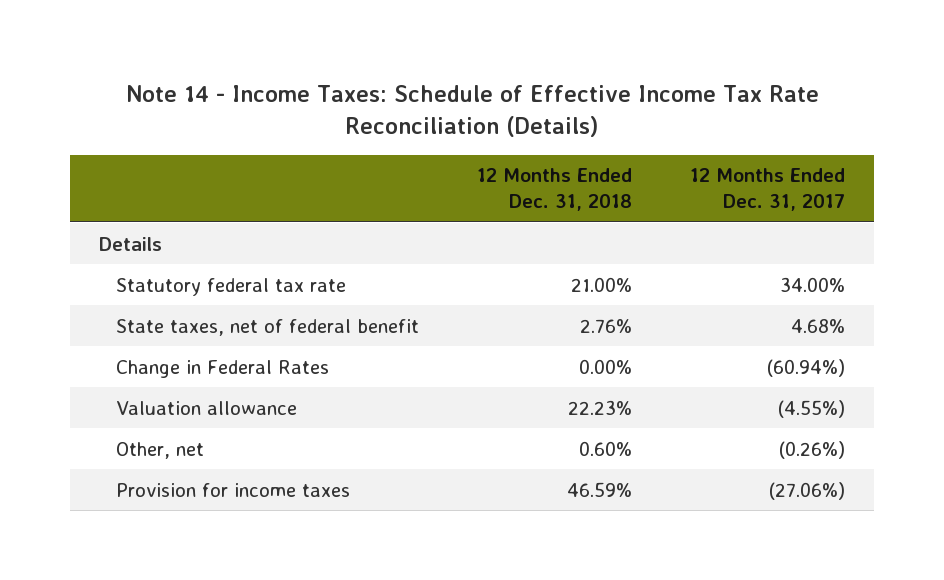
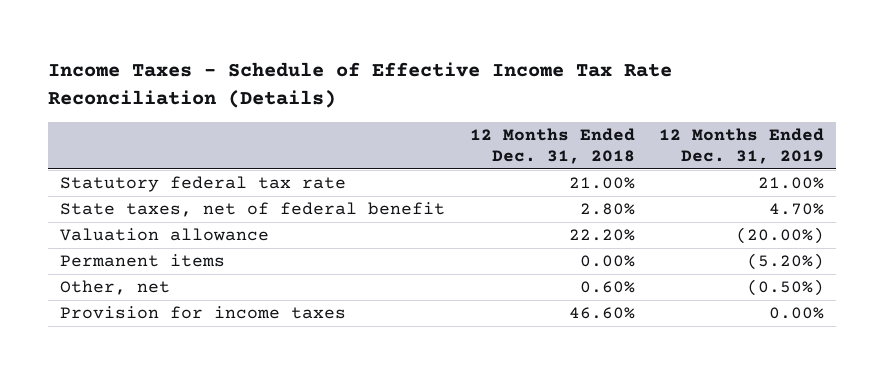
[126,85,820,137] Note 14 - Income Taxes: Schedule of Effective Income Tax Rate Reconciliation (Details) -> [47,61,672,108] Income Taxes - Schedule of Effective Income Tax Rate Reconciliation (Details)
[690,168,846,212] 12 Months Ended Dec. 31, 2017 -> none
none -> [659,127,825,165] 12 Months Ended Dec. 31, 2019
[99,236,163,251] Details -> none
[115,359,329,378] Change in Federal Rates -> none
[579,318,632,333] 2.76% -> [579,203,635,216] 2.80%
[567,399,632,415] 22.23% -> [568,229,635,242] 22.20%
none -> [60,254,226,268] Permanent items
[566,481,632,497] 46.59% -> [568,307,635,320] 46.60%

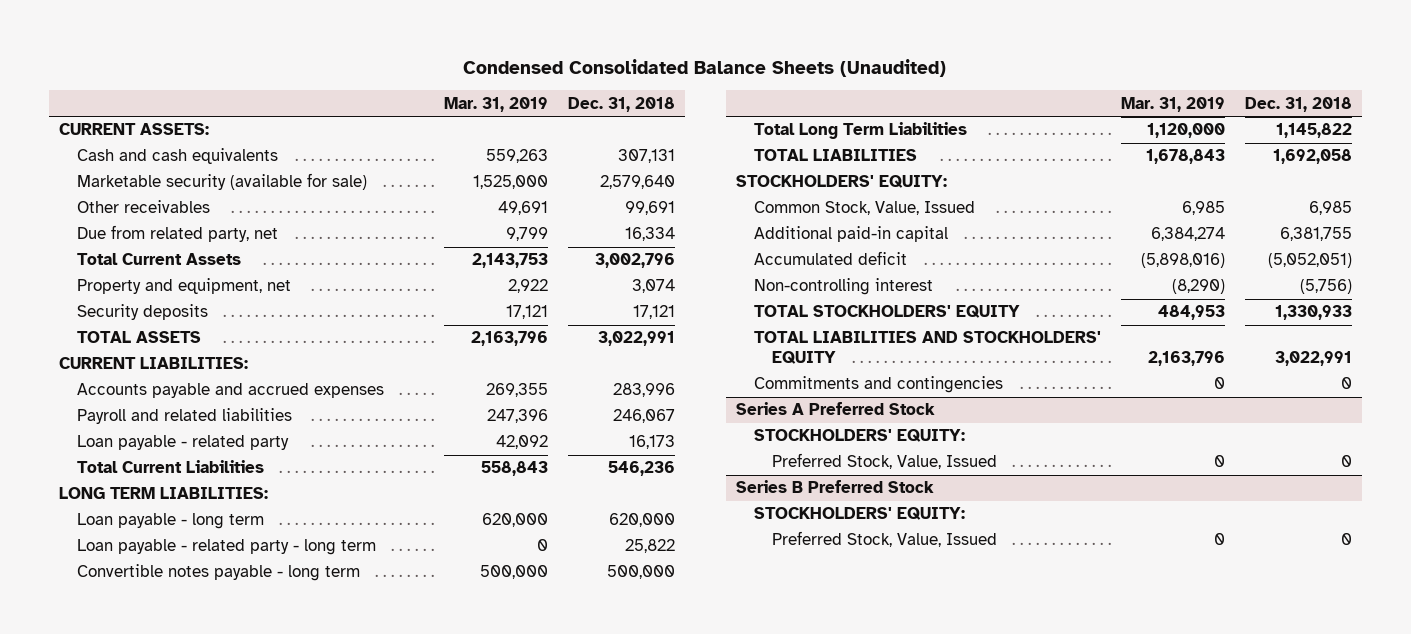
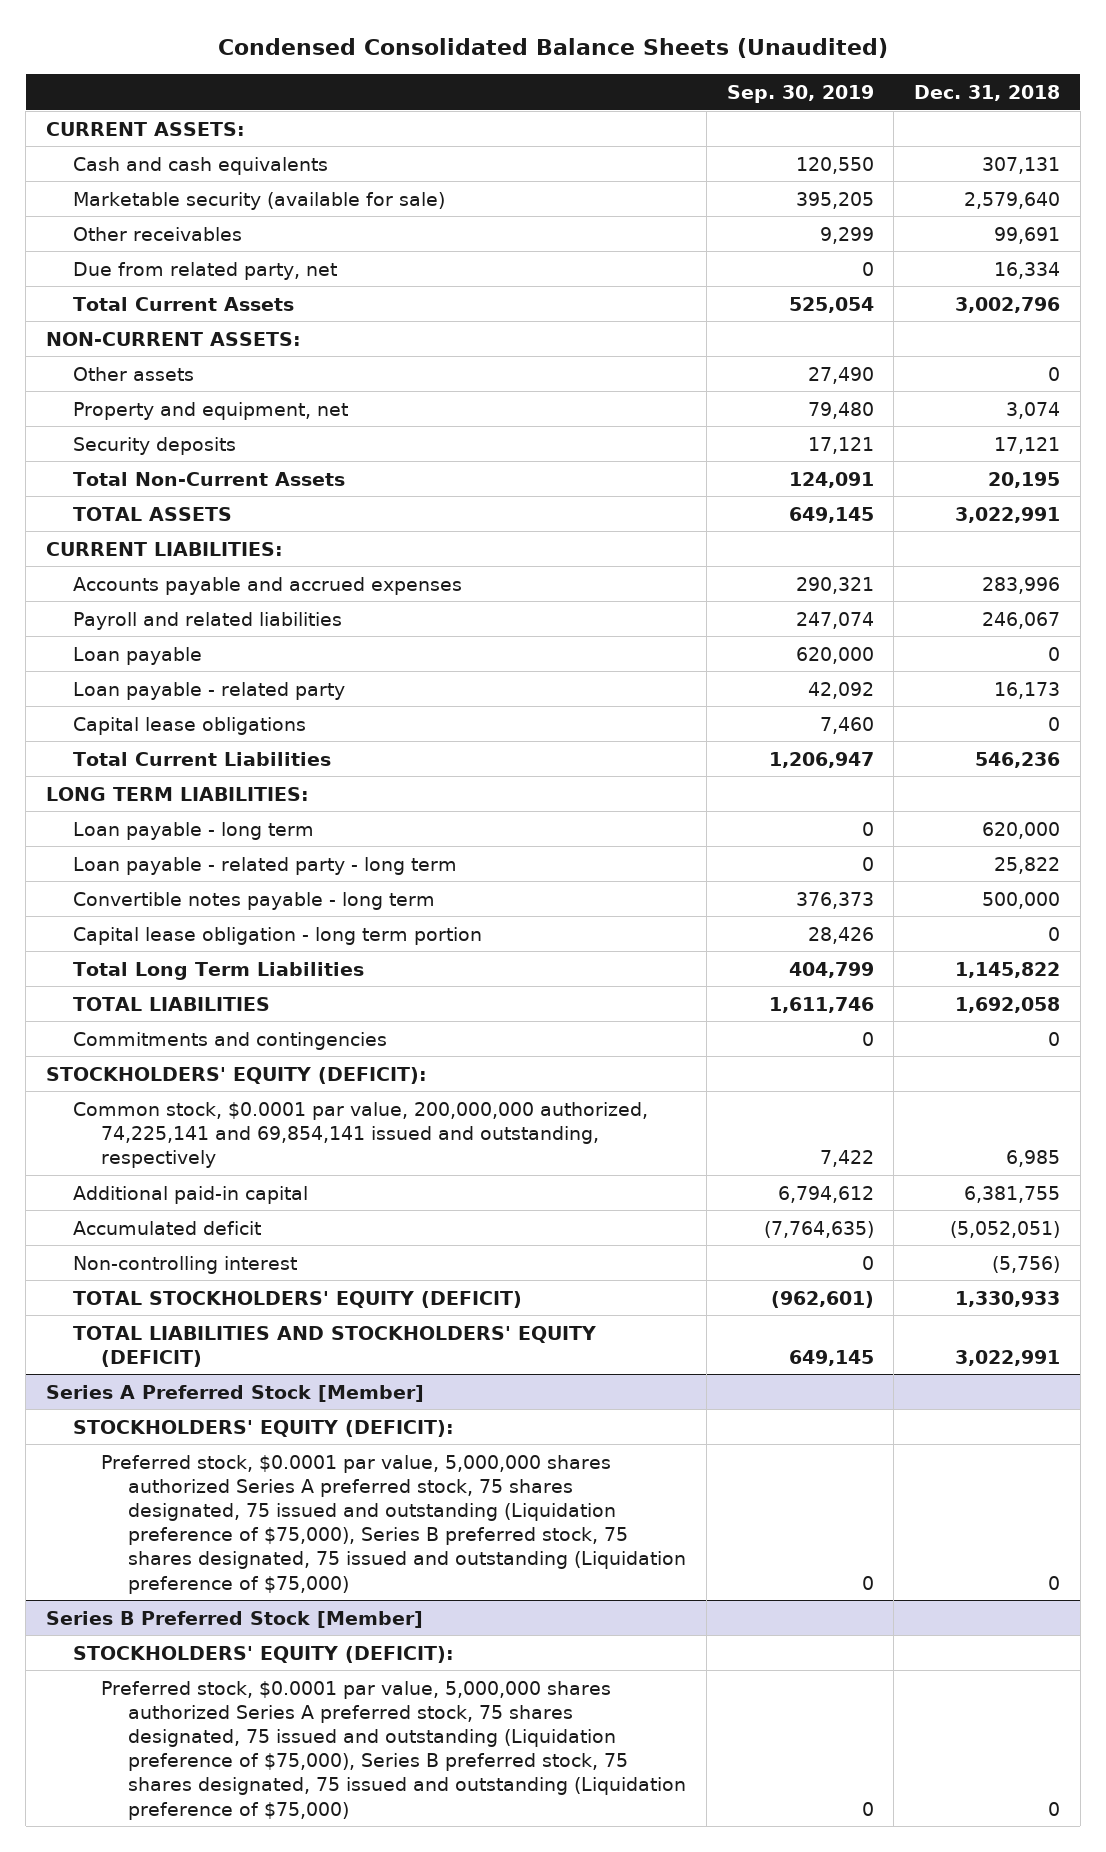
[443,96,548,112] Mar. 31, 2019 -> none
none -> [726,84,874,103] Sep. 30, 2019
none -> [46,331,302,346] NON-CURRENT ASSETS:
none -> [73,366,195,381] Other assets
none -> [73,471,346,486] Total Non-Current Assets
none -> [73,646,203,665] Loan payable
none -> [73,716,307,735] Capital lease obligations
none -> [73,926,483,945] Capital lease obligation - long term portion
[753,376,1003,394] Commitments and contingencies -> [73,1031,388,1050] Commitments and contingencies
[735,175,947,189] STOCKHOLDERS' EQUITY: -> [46,1066,428,1084] STOCKHOLDERS' EQUITY (DEFICIT):
[753,201,975,216] Common Stock, Value, Issued -> [73,1101,649,1168] Common stock, $0.0001 par value, 200,000,000 authorized, 74,225,141 and 69,854,141 issued and outstanding, respectively
[753,305,1020,319] TOTAL STOCKHOLDERS' EQUITY -> [73,1290,523,1308] TOTAL STOCKHOLDERS' EQUITY (DEFICIT)
[753,331,1101,365] TOTAL LIABILITIES AND STOCKHOLDERS' EQUITY -> [73,1325,597,1367] TOTAL LIABILITIES AND STOCKHOLDERS' EQUITY (DEFICIT)
[735,402,935,416] Series A Preferred Stock -> [46,1384,425,1402] Series A Preferred Stock [Member]
[753,429,965,443] STOCKHOLDERS' EQUITY: -> [73,1419,455,1437] STOCKHOLDERS' EQUITY (DEFICIT):
[771,453,997,470] Preferred Stock, Value, Issued -> [100,1454,687,1594] Preferred stock, $0.0001 par value, 5,000,000 shares authorized Series A preferred stock, 75 shares designated, 75 issued and outstanding (Liquidation preference of $75,000), Series B preferred stock, 75 shares designated, 75 issued and outstanding (Liquidation preference of $75,000)
[735,480,934,494] Series B Preferred Stock -> [46,1610,424,1628] Series B Preferred Stock [Member]
[753,507,965,521] STOCKHOLDERS' EQUITY: -> [73,1645,455,1663] STOCKHOLDERS' EQUITY (DEFICIT):
[771,531,997,548] Preferred Stock, Value, Issued -> [100,1680,687,1820] Preferred stock, $0.0001 par value, 5,000,000 shares authorized Series A preferred stock, 75 shares designated, 75 issued and outstanding (Liquidation preference of $75,000), Series B preferred stock, 75 shares designated, 75 issued and outstanding (Liquidation preference of $75,000)

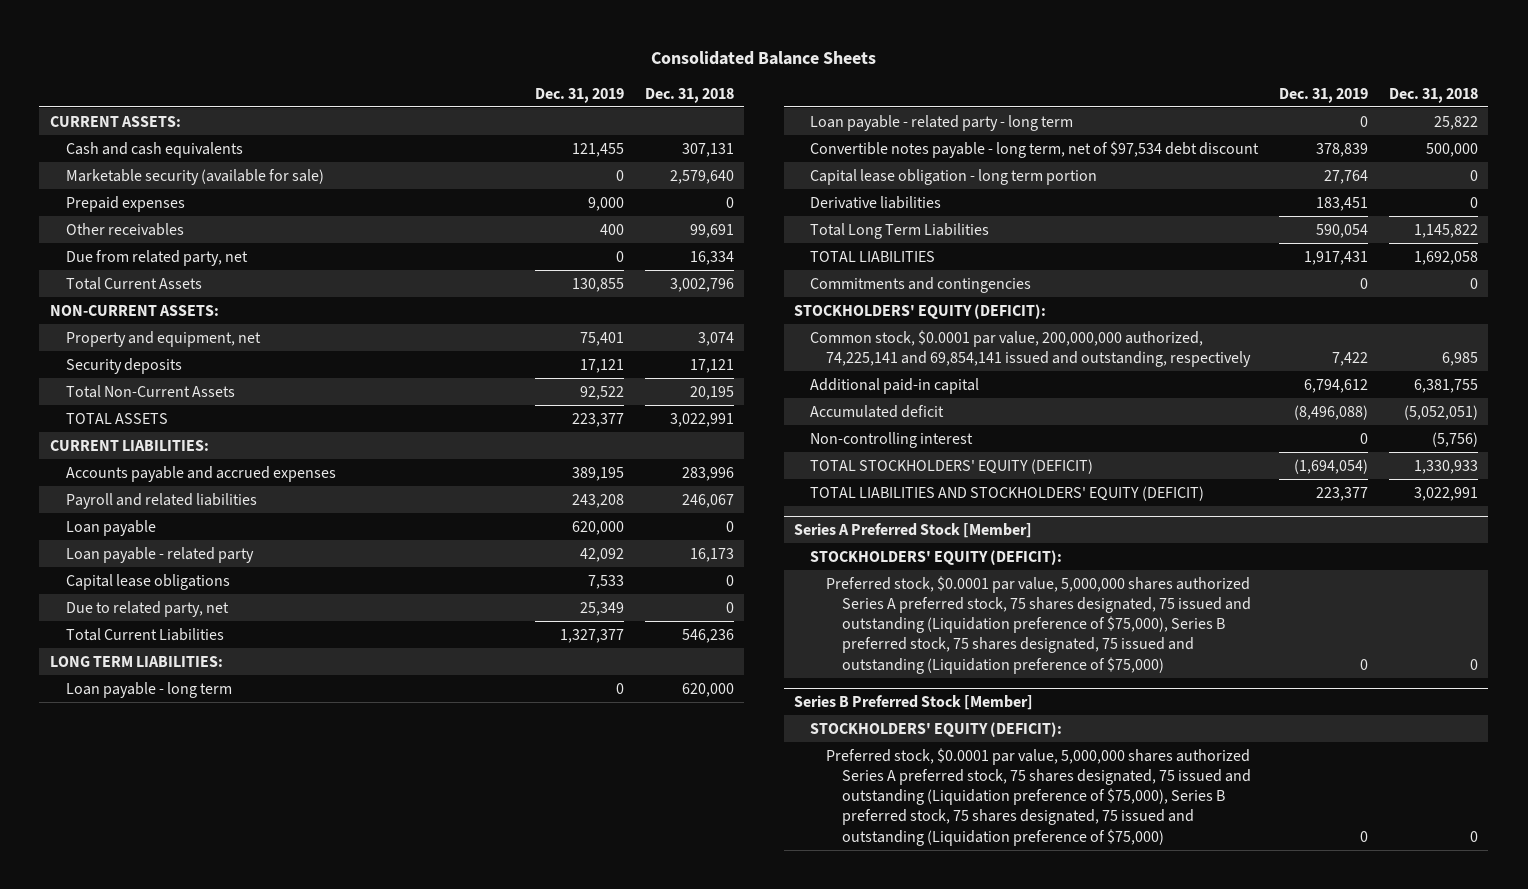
[218,38,889,59] Condensed Consolidated Balance Sheets (Unaudited) -> [650,51,876,66] Consolidated Balance Sheets
[726,84,874,103] Sep. 30, 2019 -> none
none -> [534,87,624,103] Dec. 31, 2019
none -> [65,195,185,212] Prepaid expenses
[73,366,195,381] Other assets -> none
none -> [65,600,229,617] Due to related party, net
[73,891,436,910] Convertible notes payable - long term -> [810,140,1260,158] Convertible notes payable - long term, net of $97,534 debt discount
none -> [810,195,942,209] Derivative liabilities

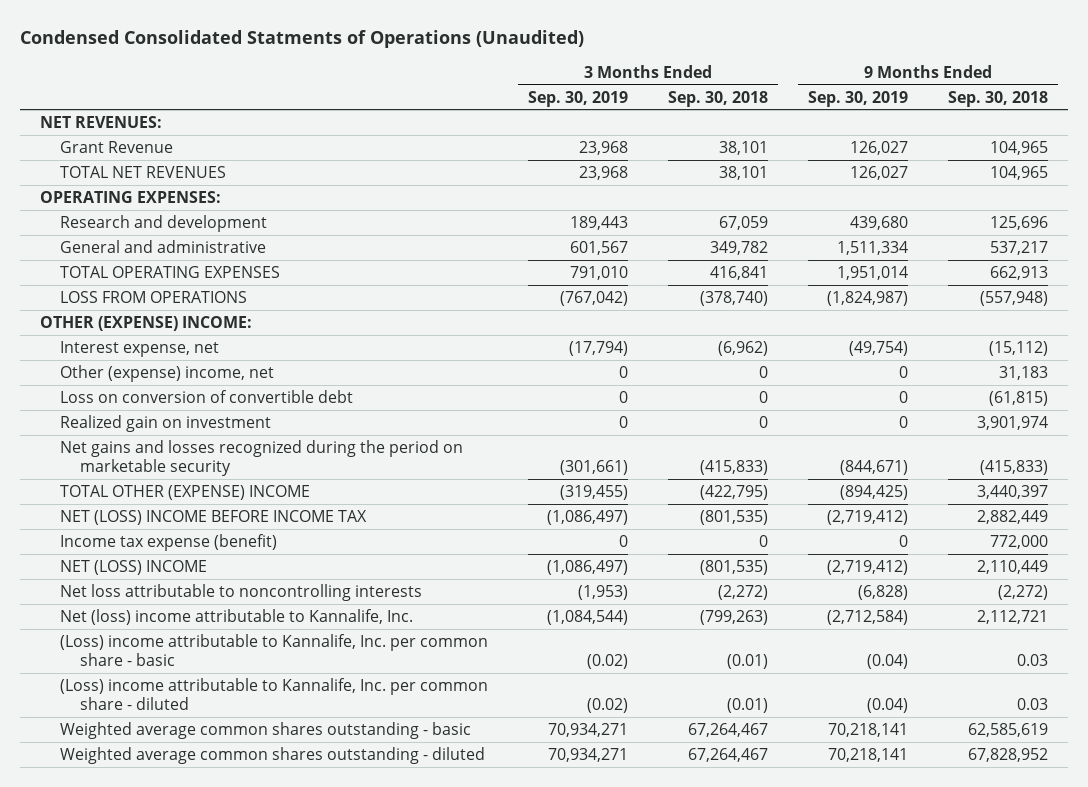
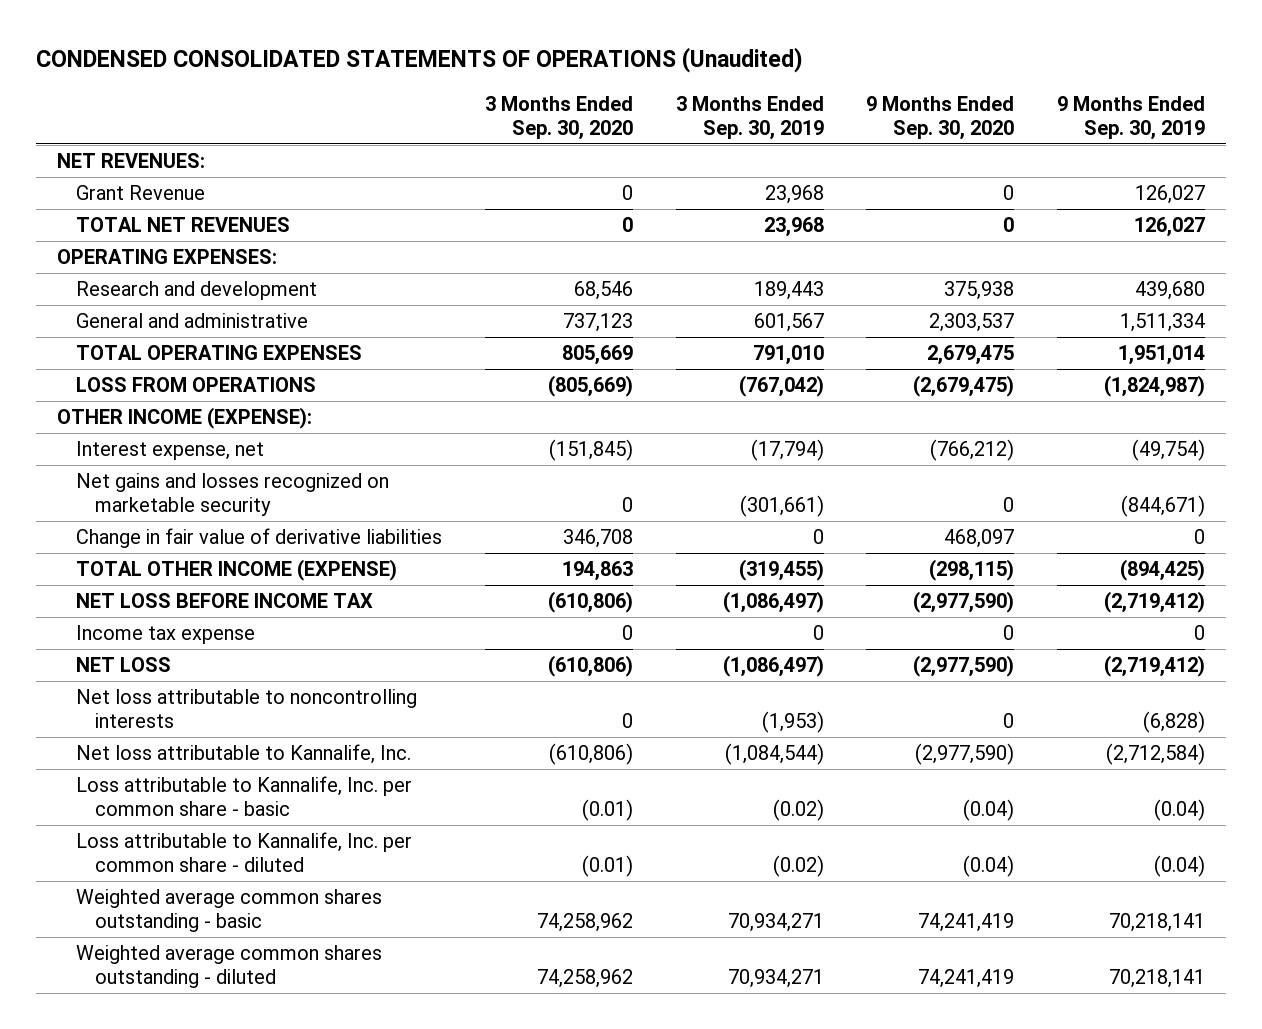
[19,30,584,49] Condensed Consolidated Statments of Operations (Unaudited) -> [36,47,804,74] CONDENSED CONSOLIDATED STATEMENTS OF OPERATIONS (Unaudited)
[667,90,768,107] Sep. 30, 2018 -> none
[947,90,1048,107] Sep. 30, 2018 -> none
none -> [484,95,633,140] 3 Months Ended Sep. 30, 2020
none -> [866,95,1015,140] 9 Months Ended Sep. 30, 2020
[39,315,252,331] OTHER (EXPENSE) INCOME: -> [57,407,313,430] OTHER INCOME (EXPENSE):
[59,364,274,382] Other (expense) income, net -> none
[59,389,353,403] Loss on conversion of convertible debt -> none
[59,414,271,432] Realized gain on investment -> none
[59,439,463,477] Net gains and losses recognized during the period on marketable security -> [76,473,390,517] Net gains and losses recognized on marketable security
none -> [76,528,443,549] Change in fair value of derivative liabilities
[59,484,310,500] TOTAL OTHER (EXPENSE) INCOME -> [76,559,398,582] TOTAL OTHER INCOME (EXPENSE)
[59,509,367,525] NET (LOSS) INCOME BEFORE INCOME TAX -> [76,593,374,609] NET LOSS BEFORE INCOME TAX
[59,533,277,551] Income tax expense (benefit) -> [76,625,256,645] Income tax expense
[59,559,207,575] NET (LOSS) INCOME -> [76,657,172,673] NET LOSS
[59,608,413,625] Net (loss) income attributable to Kannalife, Inc. -> [76,744,412,765] Net loss attributable to Kannalife, Inc.
[59,633,488,667] (Loss) income attributable to Kannalife, Inc. per common share - basic -> [76,776,413,817] Loss attributable to Kannalife, Inc. per common share - basic
[59,677,488,711] (Loss) income attributable to Kannalife, Inc. per common share - diluted -> [76,832,413,873] Loss attributable to Kannalife, Inc. per common share - diluted

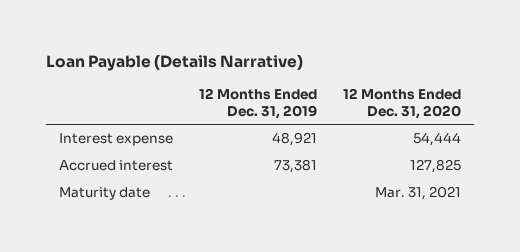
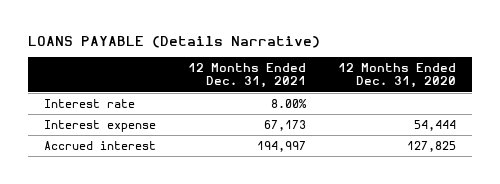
[46,54,304,72] Loan Payable (Details Narrative) -> [28,35,321,48] LOANS PAYABLE (Details Narrative)
[199,88,318,119] 12 Months Ended Dec. 31, 2019 -> none
none -> [188,62,307,89] 12 Months Ended Dec. 31, 2021
none -> [44,98,136,108] Interest rate
[59,187,151,201] Maturity date -> none

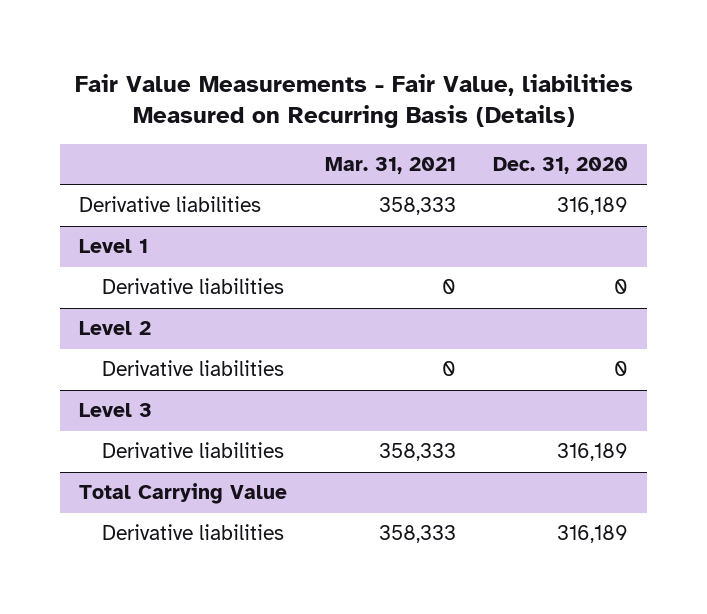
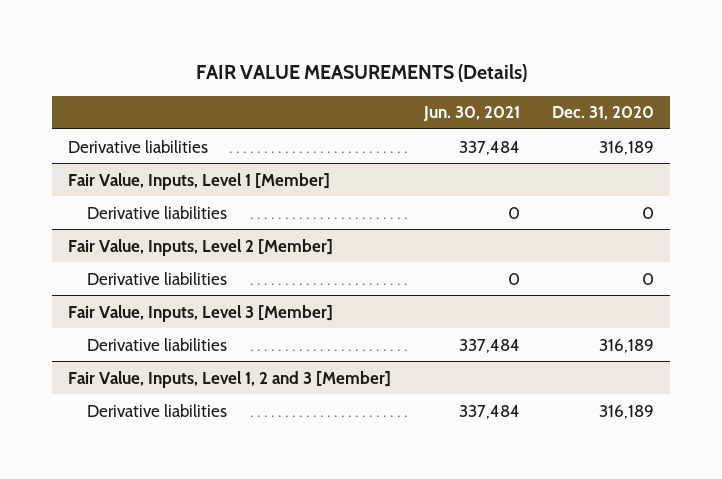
[74,73,633,129] Fair Value Measurements - Fair Value, liabilities Measured on Recurring Basis (Details) -> [196,63,528,82] FAIR VALUE MEASUREMENTS (Details)
[324,156,456,174] Mar. 31, 2021 -> none
none -> [422,106,520,122] Jun. 30, 2021
[78,239,148,254] Level 1 -> [68,172,331,190] Fair Value, Inputs, Level 1 [Member]
[78,321,151,336] Level 2 -> [68,238,334,256] Fair Value, Inputs, Level 2 [Member]
[78,403,152,418] Level 3 -> [68,304,334,322] Fair Value, Inputs, Level 3 [Member]
[78,483,287,505] Total Carrying Value -> [68,370,392,388] Fair Value, Inputs, Level 1, 2 and 3 [Member]

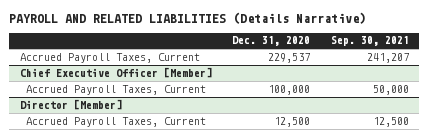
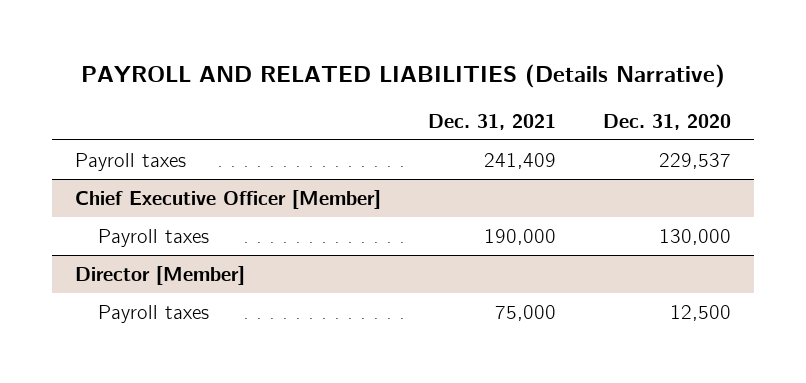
[330,36,409,47] Sep. 30, 2021 -> none
none -> [427,113,556,130] Dec. 31, 2021
[19,52,200,63] Accrued Payroll Taxes, Current -> [75,152,187,171] Payroll taxes
[26,84,207,95] Accrued Payroll Taxes, Current -> [98,228,210,247] Payroll taxes
[268,84,311,95] 100,000 -> [658,228,731,245] 130,000
[26,116,207,127] Accrued Payroll Taxes, Current -> [98,304,210,323] Payroll taxes

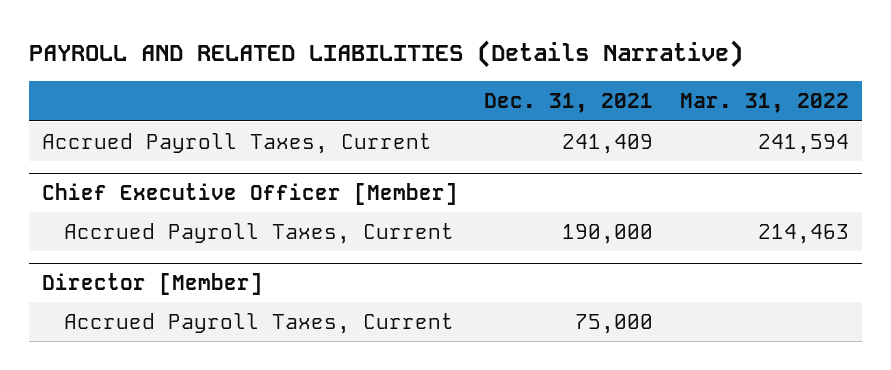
[602,113,731,130] Dec. 31, 2020 -> none
none -> [679,93,849,114] Mar. 31, 2022
[75,152,187,171] Payroll taxes -> [41,132,432,154] Accrued Payroll Taxes, Current
[98,228,210,247] Payroll taxes -> [64,222,455,244] Accrued Payroll Taxes, Current
[98,304,210,323] Payroll taxes -> [64,312,455,334] Accrued Payroll Taxes, Current

